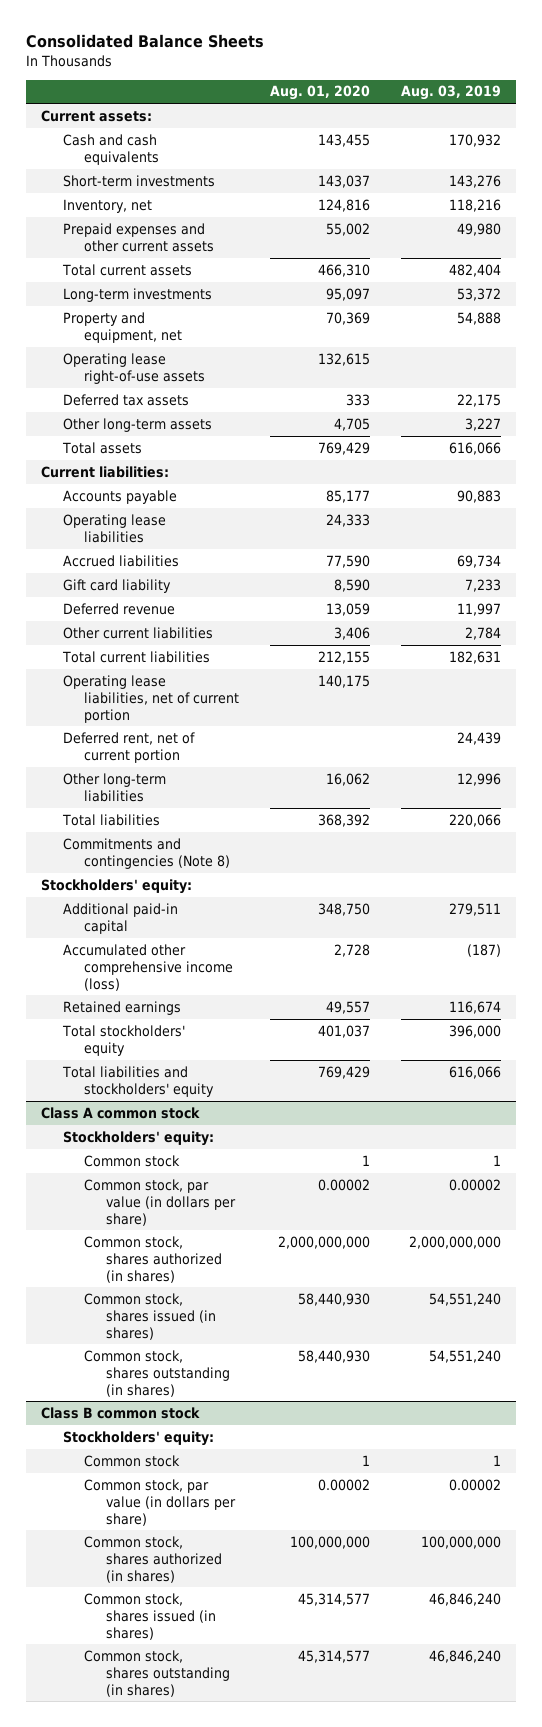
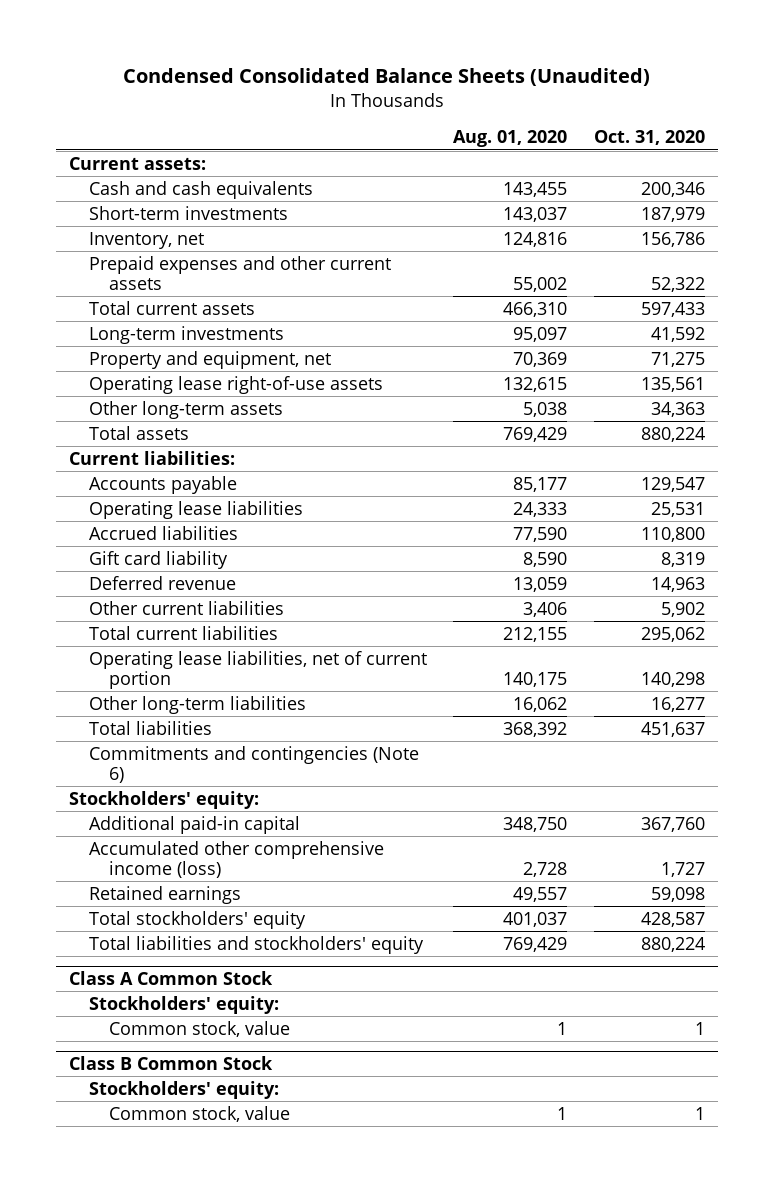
[25,34,264,49] Consolidated Balance Sheets -> [122,68,650,87] Condensed Consolidated Balance Sheets (Unaudited)
[400,85,501,101] Aug. 03, 2019 -> none
none -> [593,130,705,146] Oct. 31, 2020
[62,393,189,406] Deferred tax assets -> none
[334,417,371,431] 4,705 -> [523,401,568,417] 5,038
[62,731,195,763] Deferred rent, net of current portion -> none
[62,837,231,869] Commitments and contingencies (Note 8) -> [89,745,420,784] Commitments and contingencies (Note 6)
[41,1106,201,1119] Class A common stock -> [69,970,274,985] Class A Common Stock
[84,1178,236,1226] Common stock, par value (in dollars per share) -> none
[84,1235,222,1283] Common stock, shares authorized (in shares) -> none
[84,1292,216,1340] Common stock, shares issued (in shares) -> none
[84,1349,230,1397] Common stock, shares outstanding (in shares) -> none
[84,1154,181,1167] Common stock -> [108,1020,290,1037] Common stock, value
[41,1406,201,1419] Class B common stock -> [69,1055,274,1070] Class B Common Stock
[84,1478,236,1526] Common stock, par value (in dollars per share) -> none
[84,1535,222,1583] Common stock, shares authorized (in shares) -> none
[84,1592,216,1640] Common stock, shares issued (in shares) -> none
[84,1649,230,1697] Common stock, shares outstanding (in shares) -> none
[84,1454,181,1467] Common stock -> [108,1105,290,1122] Common stock, value

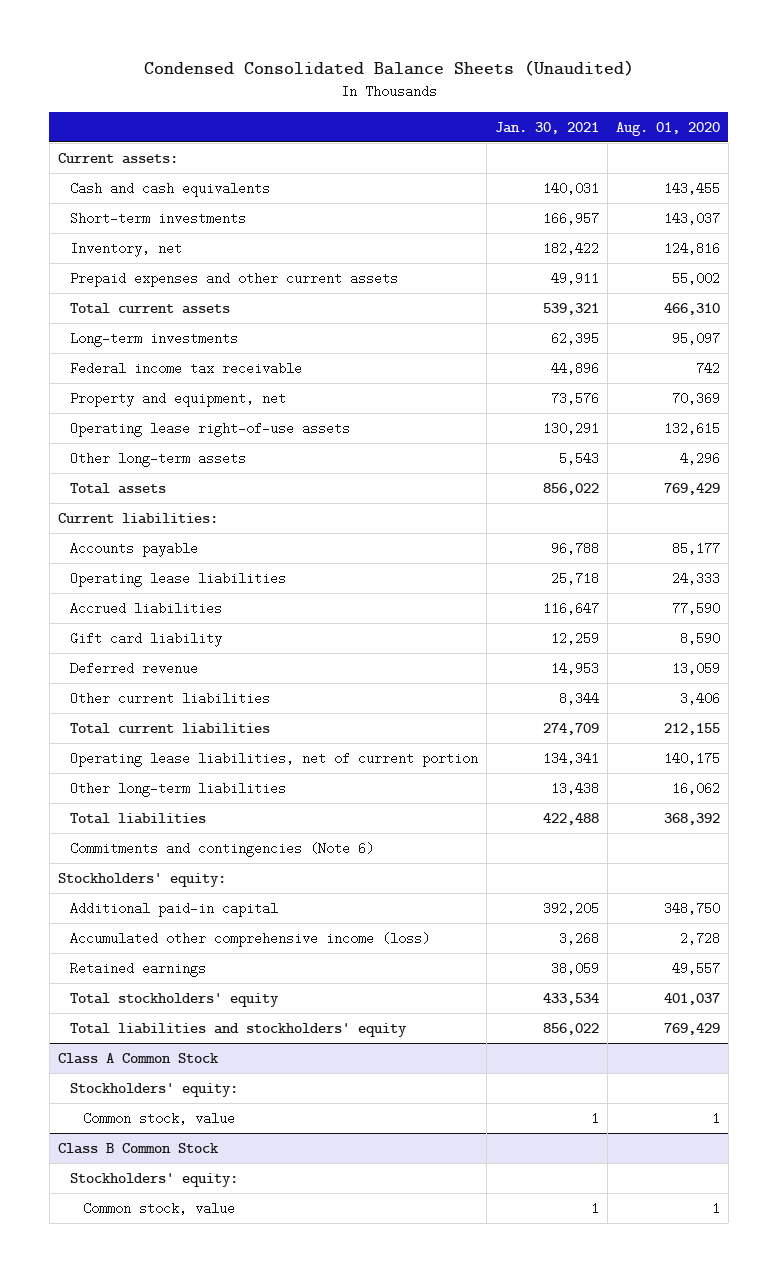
[593,130,705,146] Oct. 31, 2020 -> none
none -> [494,121,599,134] Jan. 30, 2021
none -> [70,361,303,375] Federal income tax receivable
[523,401,568,417] 5,038 -> [679,451,720,465] 4,296

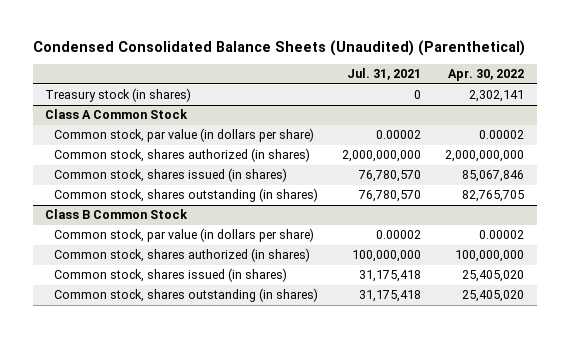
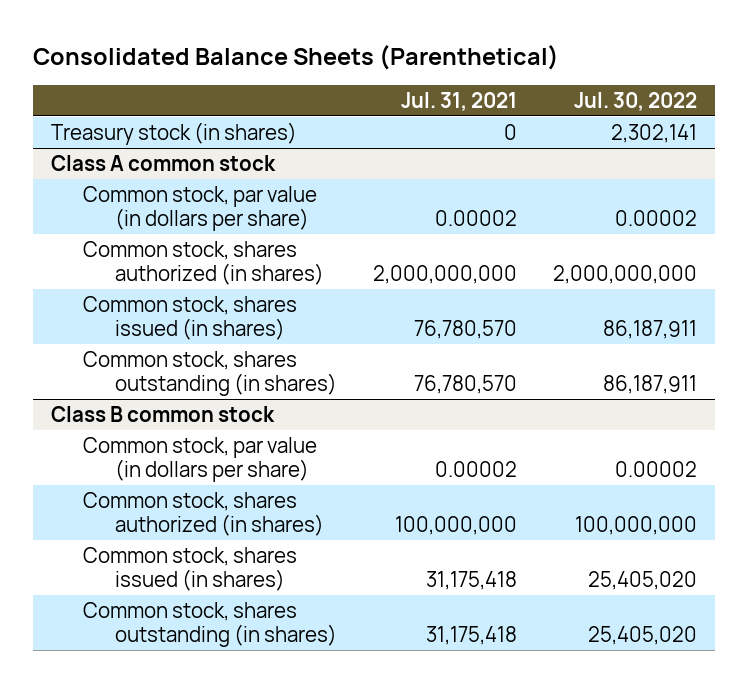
[32,39,525,56] Condensed Consolidated Balance Sheets (Unaudited) (Parenthetical) -> [33,44,560,70] Consolidated Balance Sheets (Parenthetical)
[448,69,525,82] Apr. 30, 2022 -> none
none -> [573,91,697,111] Jul. 30, 2022
[44,109,188,120] Class A Common Stock -> [50,154,276,171] Class A common stock
[44,209,188,220] Class B Common Stock -> [50,405,275,422] Class B common stock

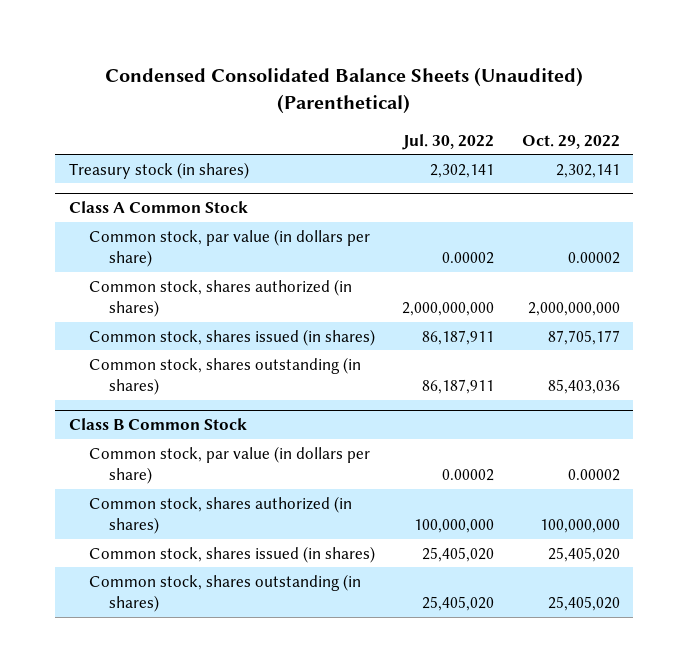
[33,44,560,70] Consolidated Balance Sheets (Parenthetical) -> [105,66,584,114] Condensed Consolidated Balance Sheets (Unaudited) (Parenthetical)
[401,91,518,111] Jul. 31, 2021 -> none
none -> [521,134,620,149] Oct. 29, 2022
[50,154,276,171] Class A common stock -> [68,201,248,214] Class A Common Stock
[50,405,275,422] Class B common stock -> [68,418,247,431] Class B Common Stock

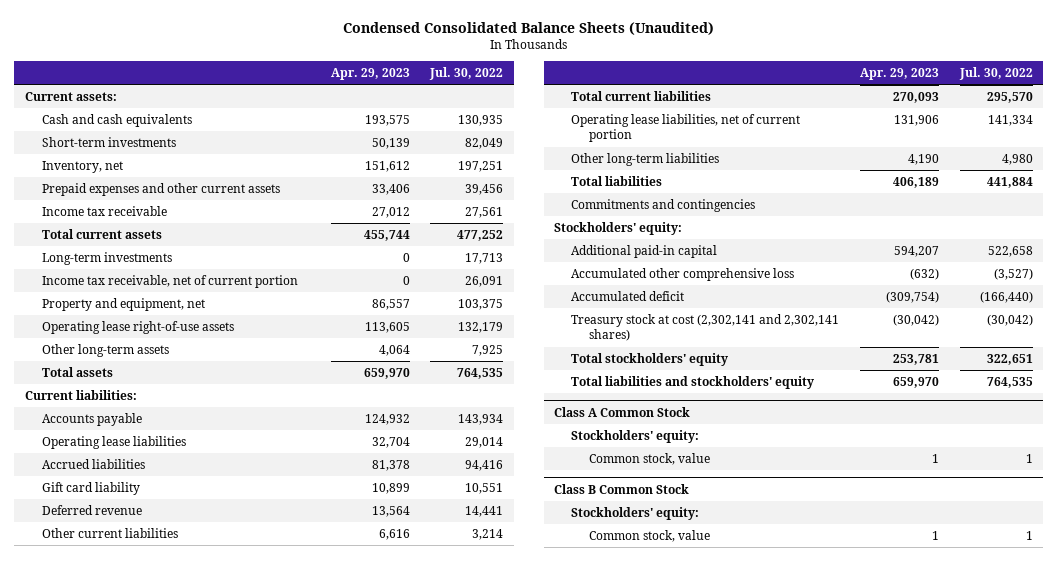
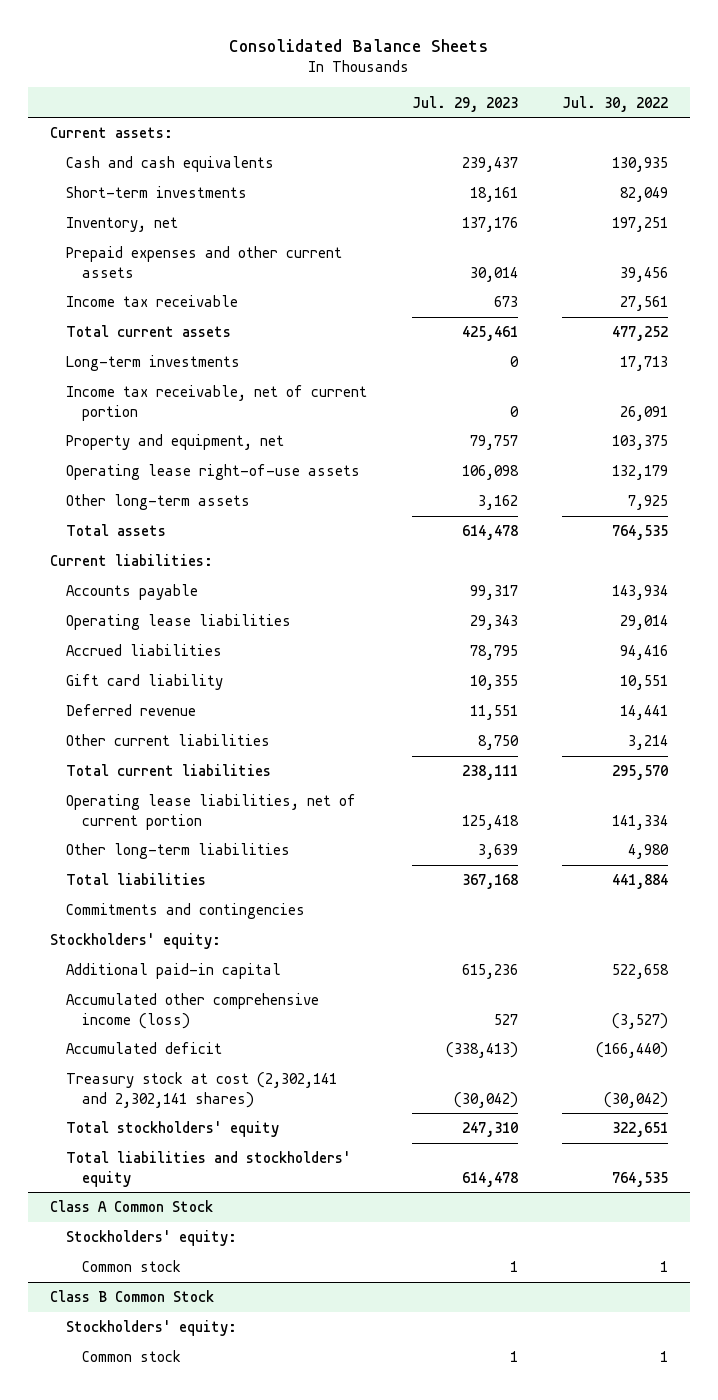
[342,21,714,35] Condensed Consolidated Balance Sheets (Unaudited) -> [229,38,489,52] Consolidated Balance Sheets
[330,68,410,81] Apr. 29, 2023 -> none
none -> [411,95,518,112] Jul. 29, 2023
[571,267,795,281] Accumulated other comprehensive loss -> [66,993,320,1029] Accumulated other comprehensive income (loss)
[588,452,710,465] Common stock, value -> [81,1260,181,1273] Common stock
[588,529,710,542] Common stock, value -> [81,1350,181,1363] Common stock

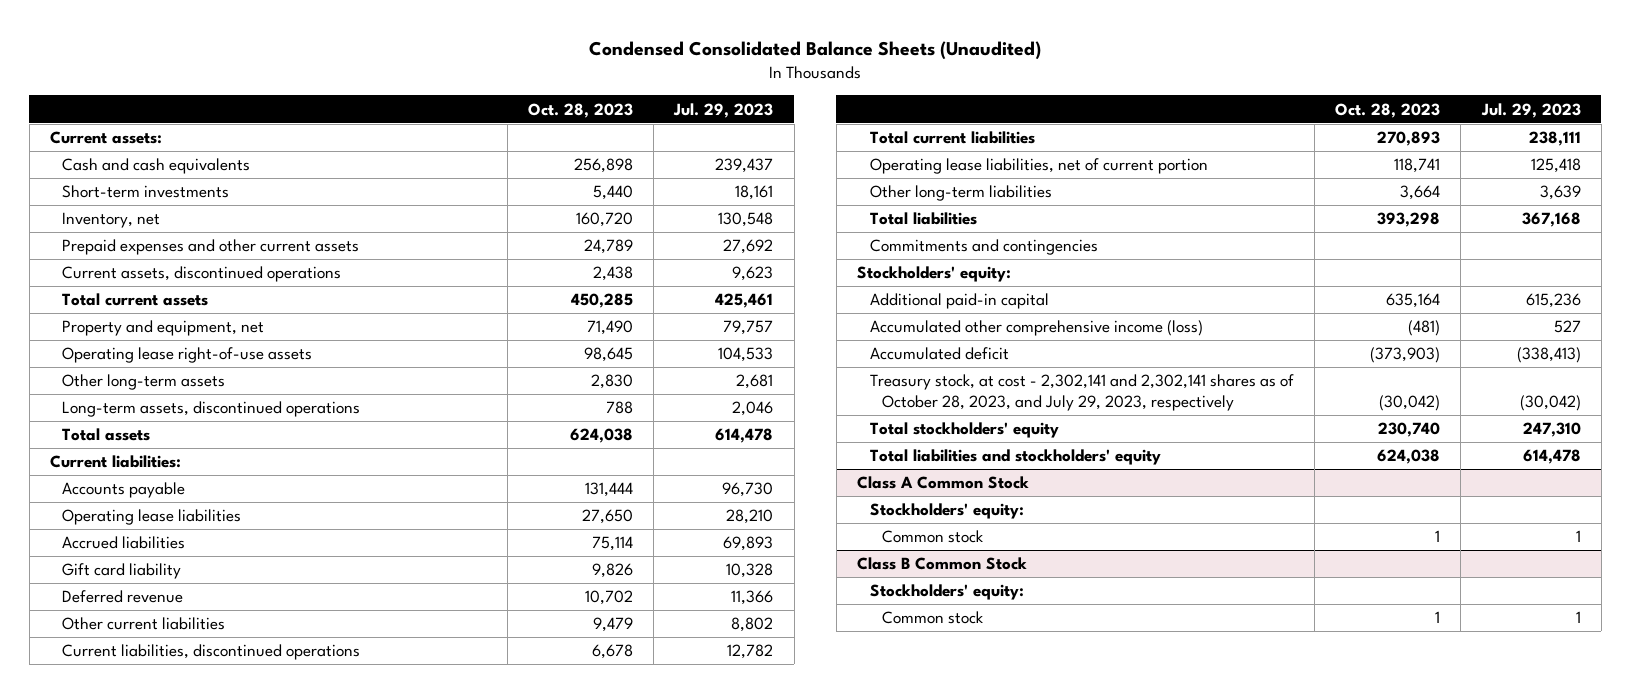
[229,38,489,52] Consolidated Balance Sheets -> [589,41,1042,61] Condensed Consolidated Balance Sheets (Unaudited)
[561,95,668,112] Jul. 30, 2022 -> none
none -> [527,102,633,118] Oct. 28, 2023
[66,295,239,308] Income tax receivable -> none
[461,217,518,233] 137,176 -> [718,212,774,228] 130,548
[469,266,518,282] 30,014 -> [723,239,774,255] 27,692
none -> [62,266,342,283] Current assets, discontinued operations
[66,355,241,372] Long-term investments -> none
[66,385,368,421] Income tax receivable, net of current portion -> none
[461,465,519,481] 106,098 -> [718,347,774,363] 104,533
[477,495,518,511] 3,162 -> [736,374,774,390] 2,681
none -> [62,401,361,418] Long-term assets, discontinued operations
[469,585,518,601] 99,317 -> [722,482,774,498] 96,730
[469,615,518,631] 29,343 -> [726,509,774,525] 28,210
[469,645,518,661] 78,795 -> [723,536,774,552] 69,893
[469,675,518,691] 10,355 -> [726,563,774,579] 10,328
[469,705,518,721] 11,551 -> [731,590,774,606] 11,366
[477,735,519,751] 8,750 -> [731,617,774,633] 8,802
none -> [62,644,361,661] Current liabilities, discontinued operations
[66,1072,338,1108] Treasury stock at cost (2,302,141 and 2,302,141 shares) -> [869,374,1294,411] Treasury stock, at cost - 2,302,141 and 2,302,141 shares as of October 28, 2023, and July 29, 2023, respectively

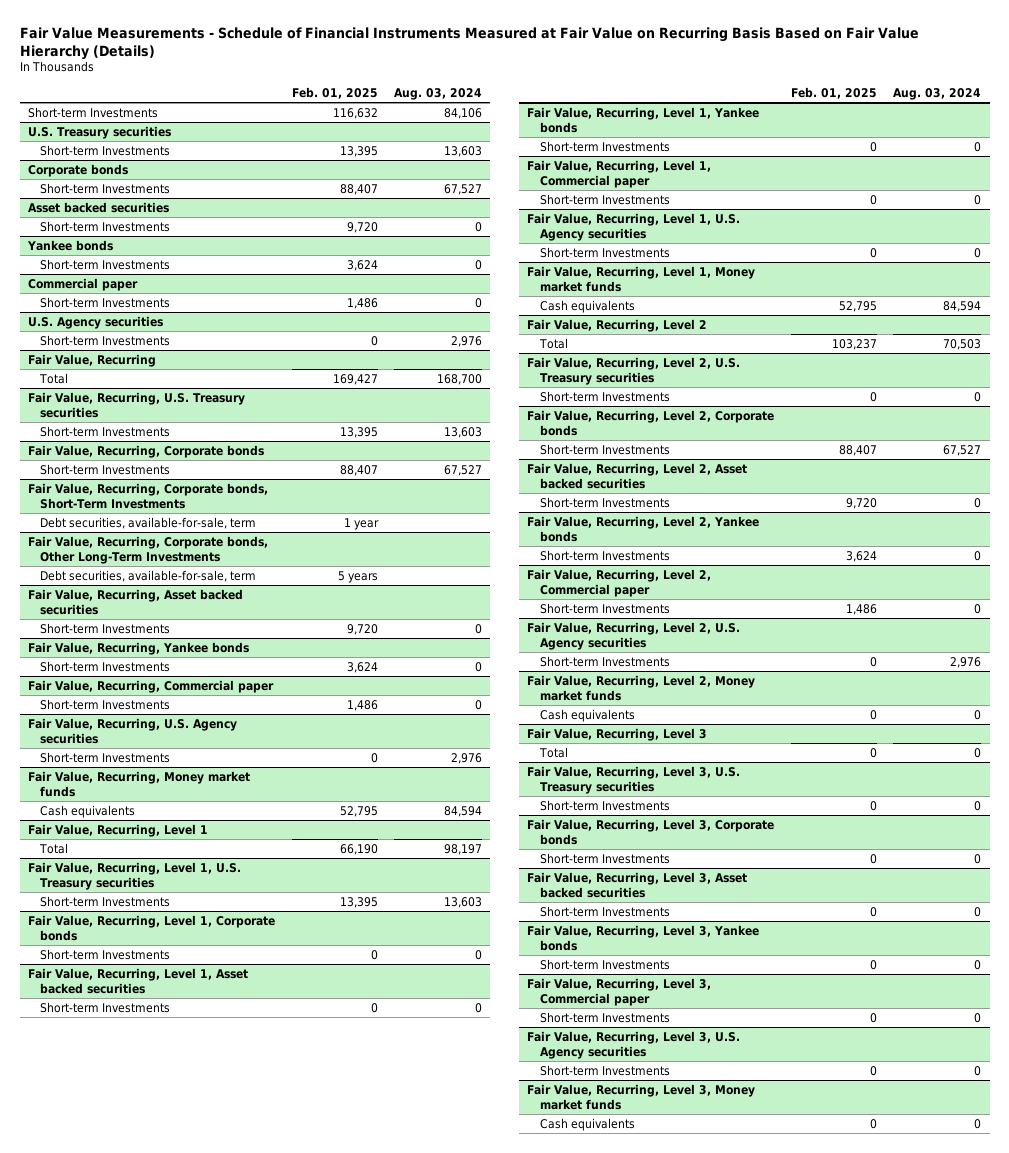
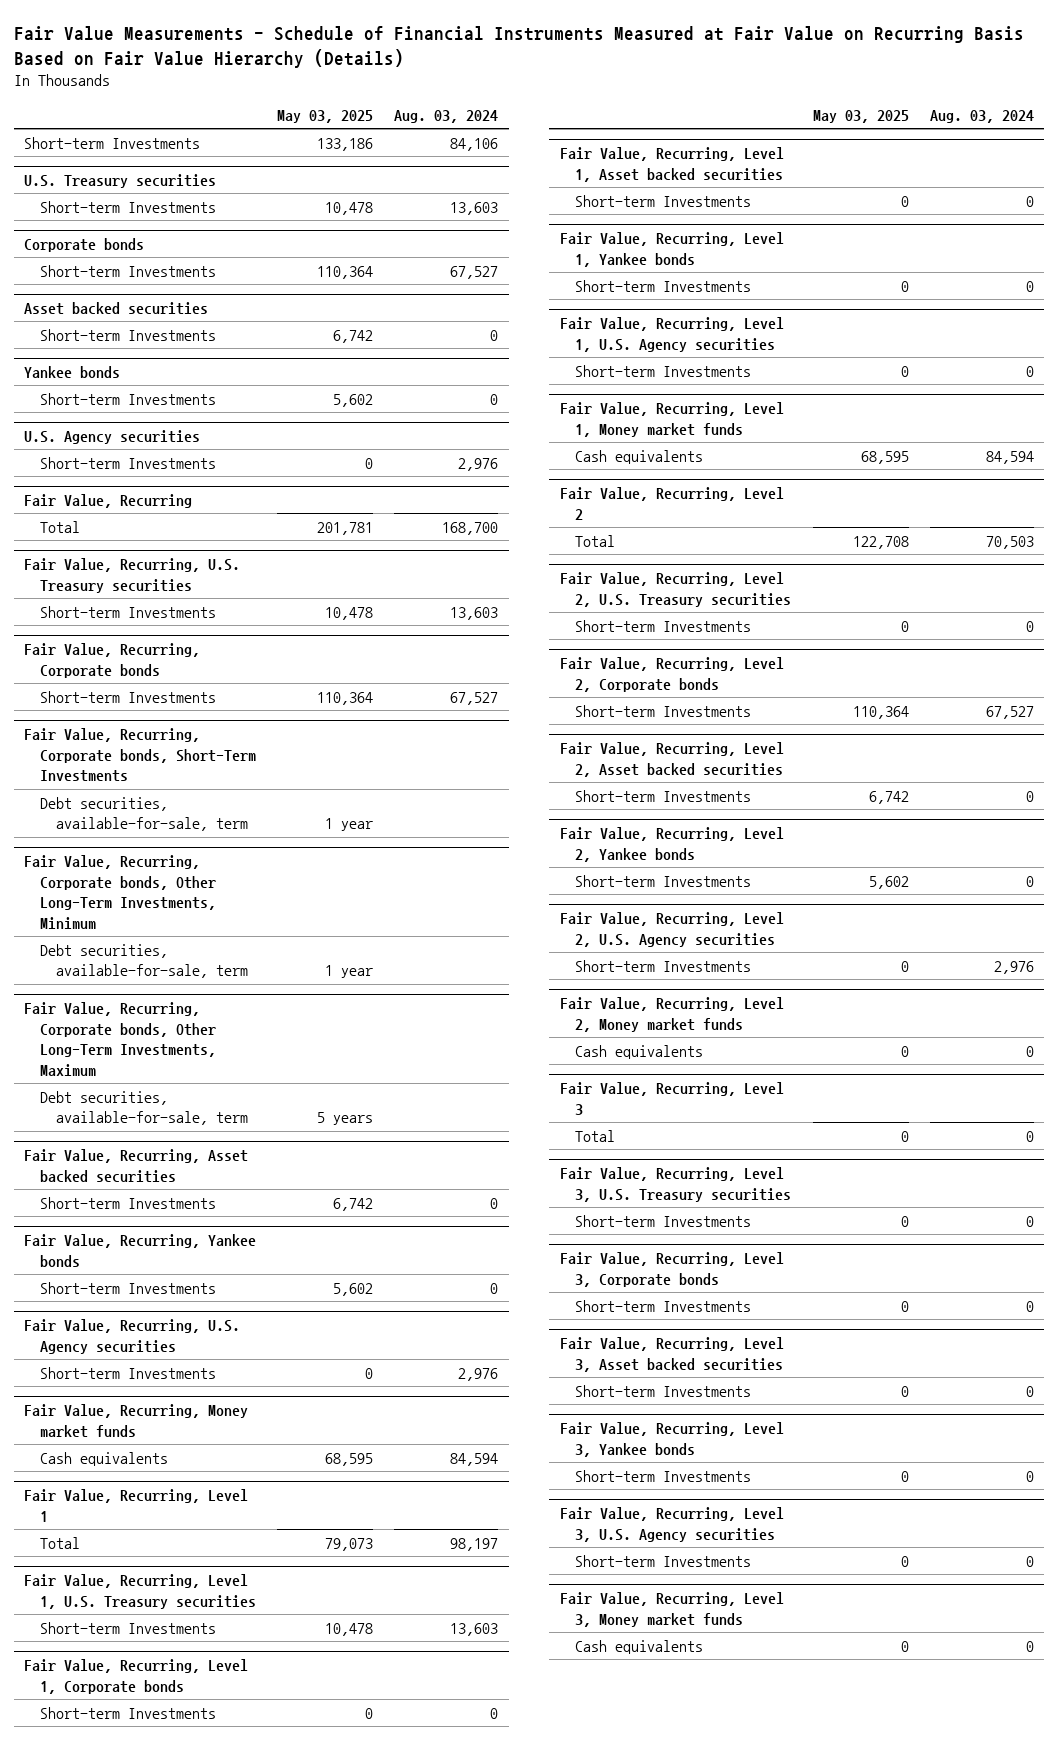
[291,86,378,99] Feb. 01, 2025 -> none
none -> [277,110,374,124] May 03, 2025
[28,277,139,291] Commercial paper -> none
[40,296,171,308] Short-term Investments -> none
[28,535,269,564] Fair Value, Recurring, Corporate bonds, Other Long-Term Investments -> [24,854,216,930] Fair Value, Recurring, Corporate bonds, Other Long-Term Investments, Minimum
none -> [24,1001,216,1077] Fair Value, Recurring, Corporate bonds, Other Long-Term Investments, Maximum
none -> [39,1090,248,1126] Debt securities, available-for-sale, term
[28,679,275,693] Fair Value, Recurring, Commercial paper -> none
[40,698,171,710] Short-term Investments -> none
[527,159,712,188] Fair Value, Recurring, Level 1, Commercial paper -> none
[539,193,670,205] Short-term Investments -> none
[527,568,712,597] Fair Value, Recurring, Level 2, Commercial paper -> none
[539,602,670,614] Short-term Investments -> none
[527,977,712,1006] Fair Value, Recurring, Level 3, Commercial paper -> none
[539,1011,670,1023] Short-term Investments -> none

